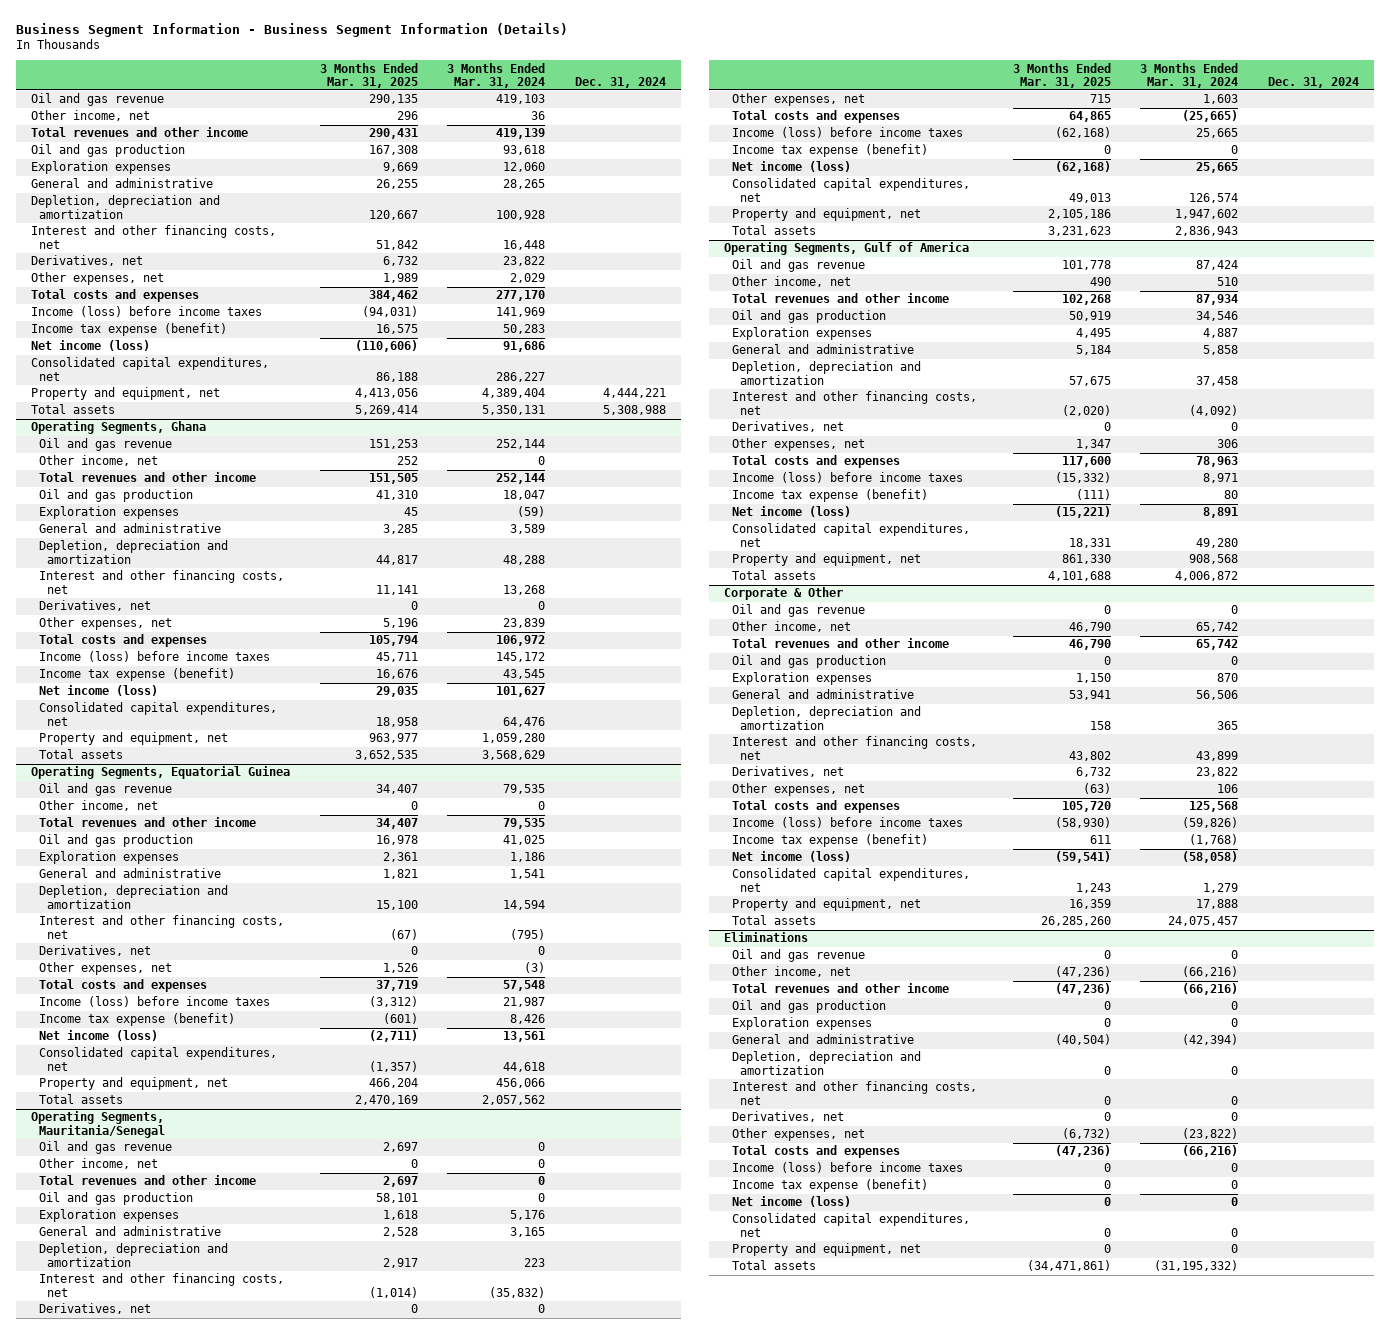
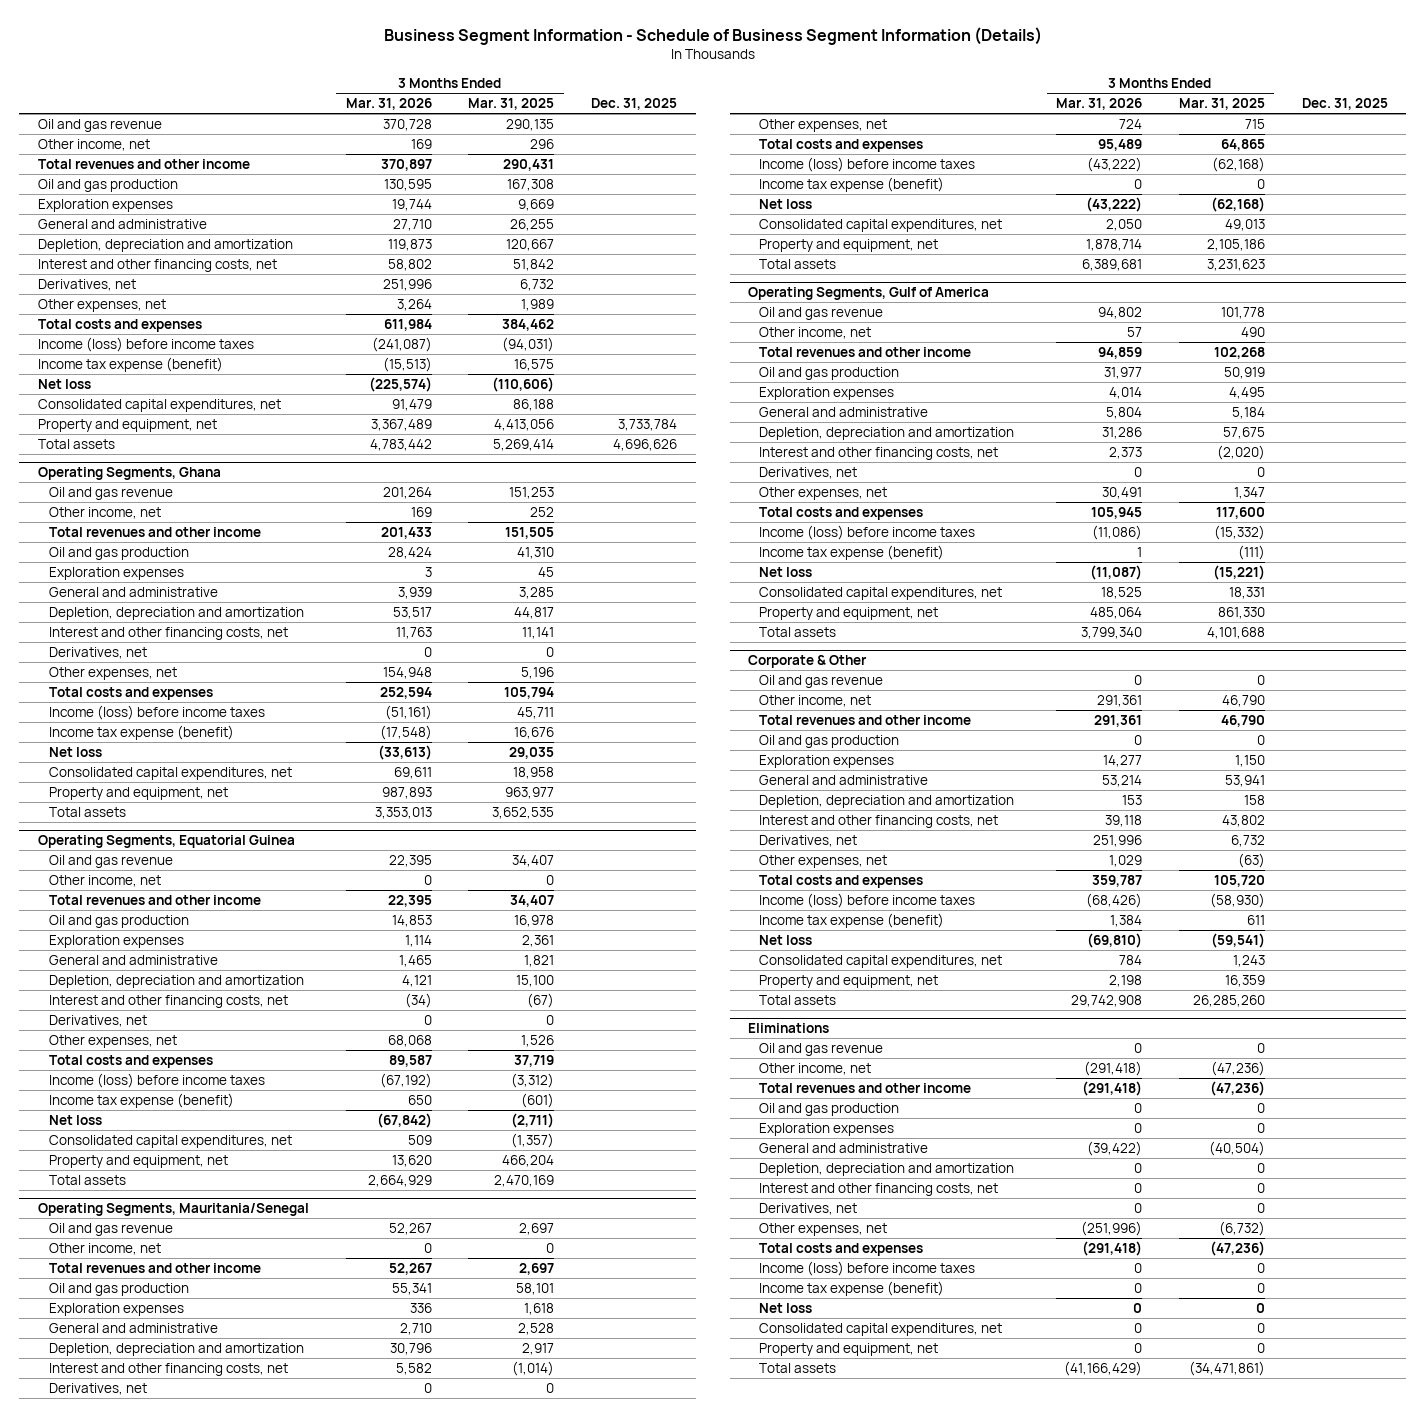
[15,22,568,37] Business Segment Information - Business Segment Information (Details) -> [383,26,1042,45] Business Segment Information - Schedule of Business Segment Information (Details)
[447,62,546,88] 3 Months Ended Mar. 31, 2024 -> none
[574,76,666,88] Dec. 31, 2024 -> none
none -> [345,98,432,111] Mar. 31, 2026
none -> [591,98,678,111] Dec. 31, 2025
[30,340,150,352] Net income (loss) -> [37,379,91,390] Net loss
[38,685,158,697] Net income (loss) -> [48,747,102,758] Net loss
[38,1030,158,1042] Net income (loss) -> [48,1115,102,1126] Net loss
[731,161,851,173] Net income (loss) -> [759,199,813,210] Net loss
[731,506,851,518] Net income (loss) -> [759,567,813,578] Net loss
[731,851,851,863] Net income (loss) -> [759,935,813,946] Net loss
[731,1196,851,1208] Net income (loss) -> [759,1303,813,1314] Net loss

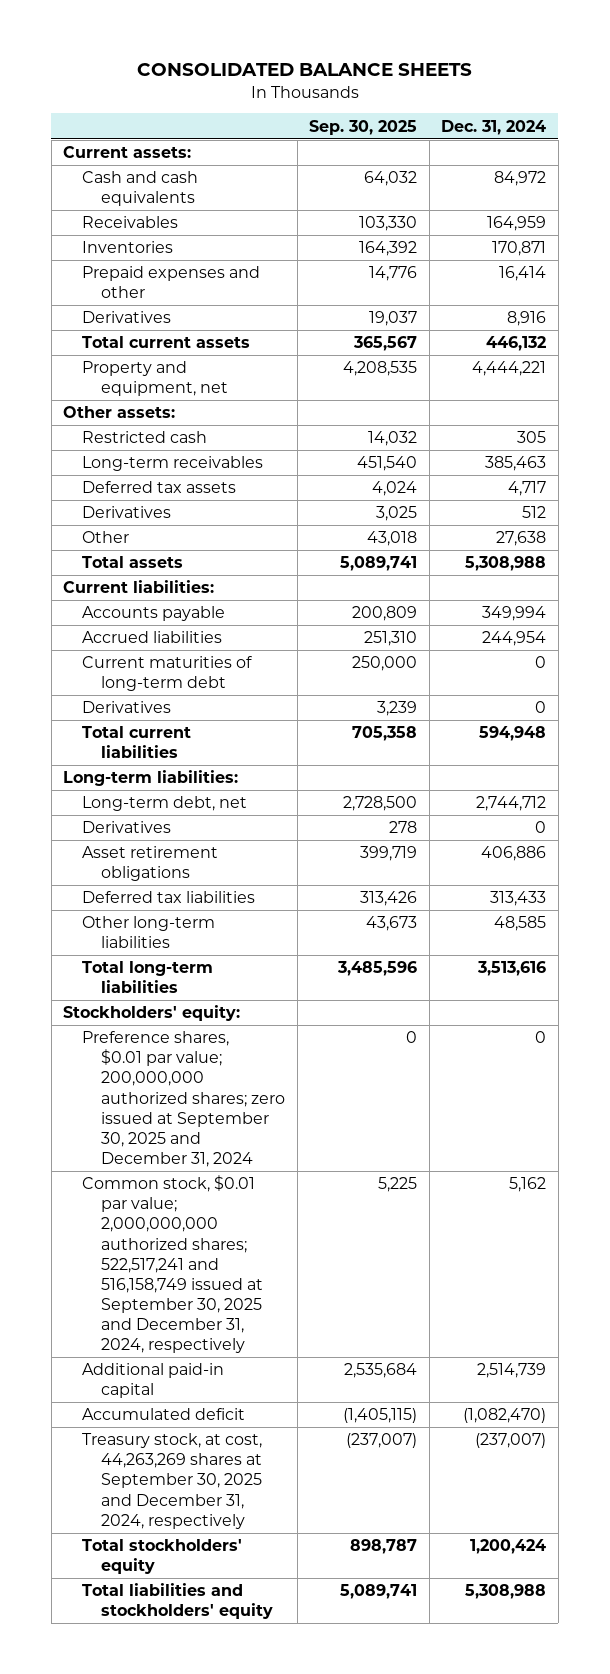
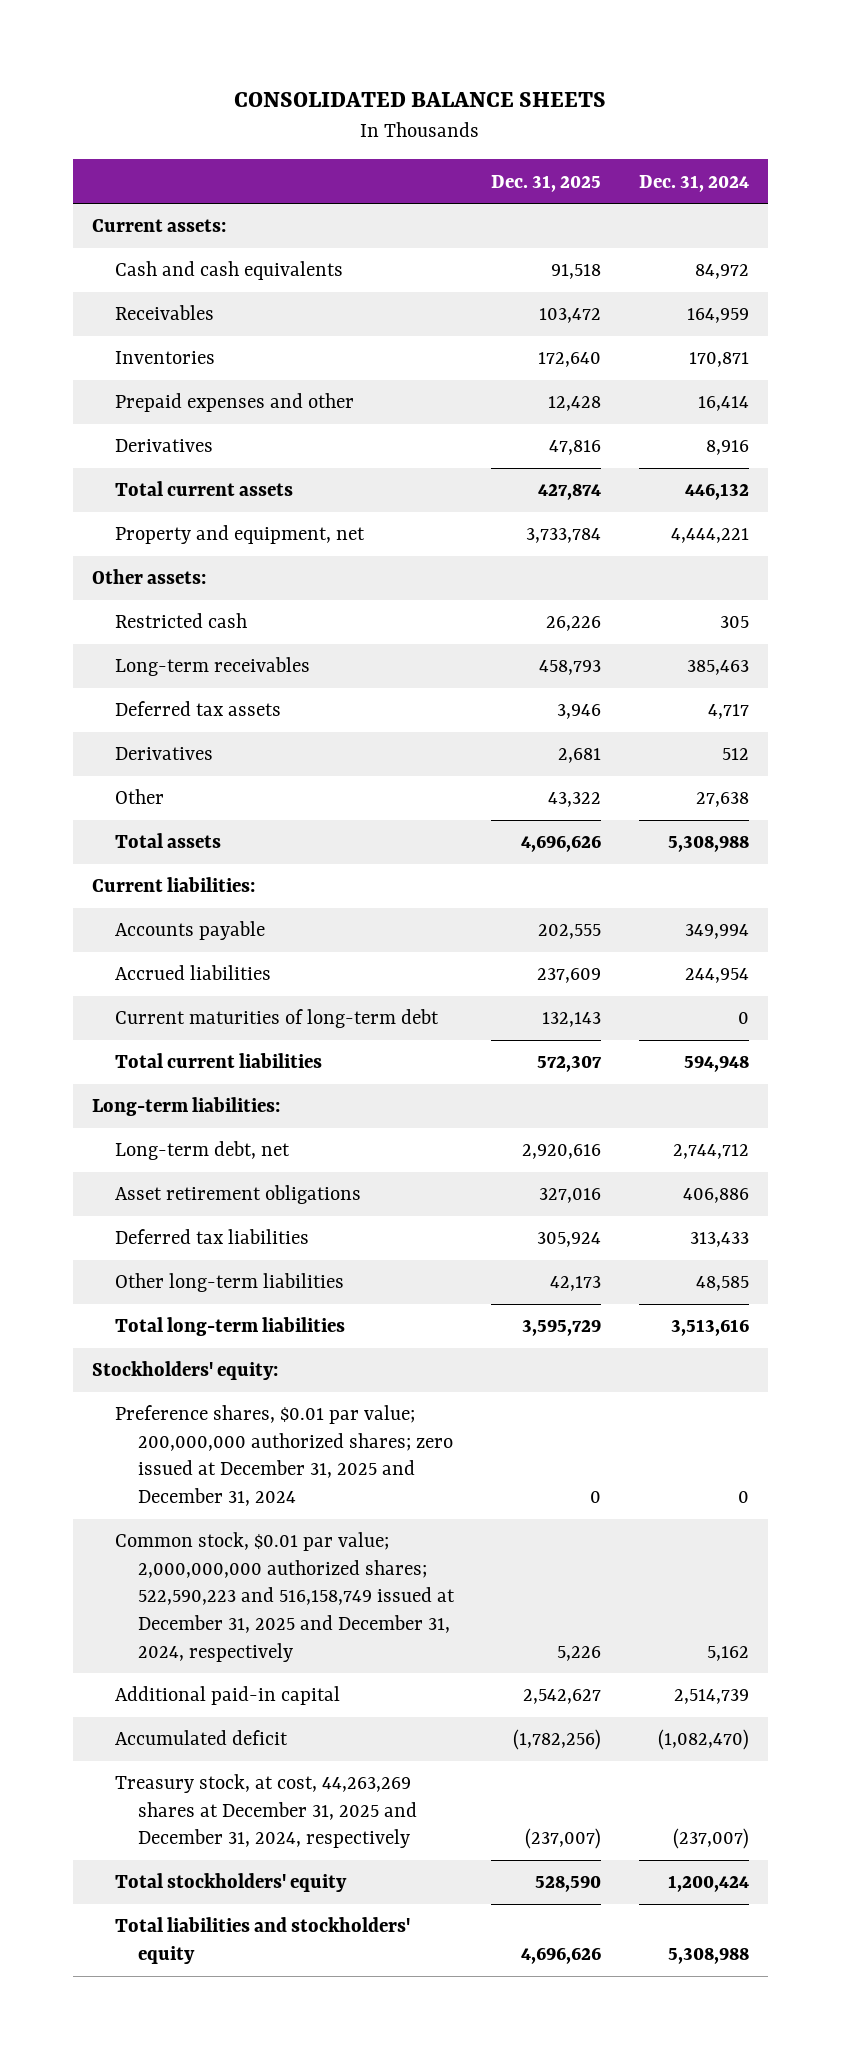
[309,119,418,135] Sep. 30, 2025 -> none
none -> [491,174,602,192] Dec. 31, 2025
[82,701,172,714] Derivatives -> none
[82,821,172,834] Derivatives -> none
[82,1031,286,1167] Preference shares, $0.01 par value; 200,000,000 authorized shares; zero issued at September 30, 2025 and December 31, 2024 -> [114,1405,453,1507] Preference shares, $0.01 par value; 200,000,000 authorized shares; zero issued at December 31, 2025 and December 31, 2024
[82,1175,264,1354] Common stock, $0.01 par value; 2,000,000,000 authorized shares; 522,517,241 and 516,158,749 issued at September 30, 2025 and December 31, 2024, respectively -> [114,1532,455,1662] Common stock, $0.01 par value; 2,000,000,000 authorized shares; 522,590,223 and 516,158,749 issued at December 31, 2025 and December 31, 2024, respectively
[82,1433,263,1529] Treasury stock, at cost, 44,263,269 shares at September 30, 2025 and December 31, 2024, respectively -> [114,1774,417,1849] Treasury stock, at cost, 44,263,269 shares at December 31, 2025 and December 31, 2024, respectively

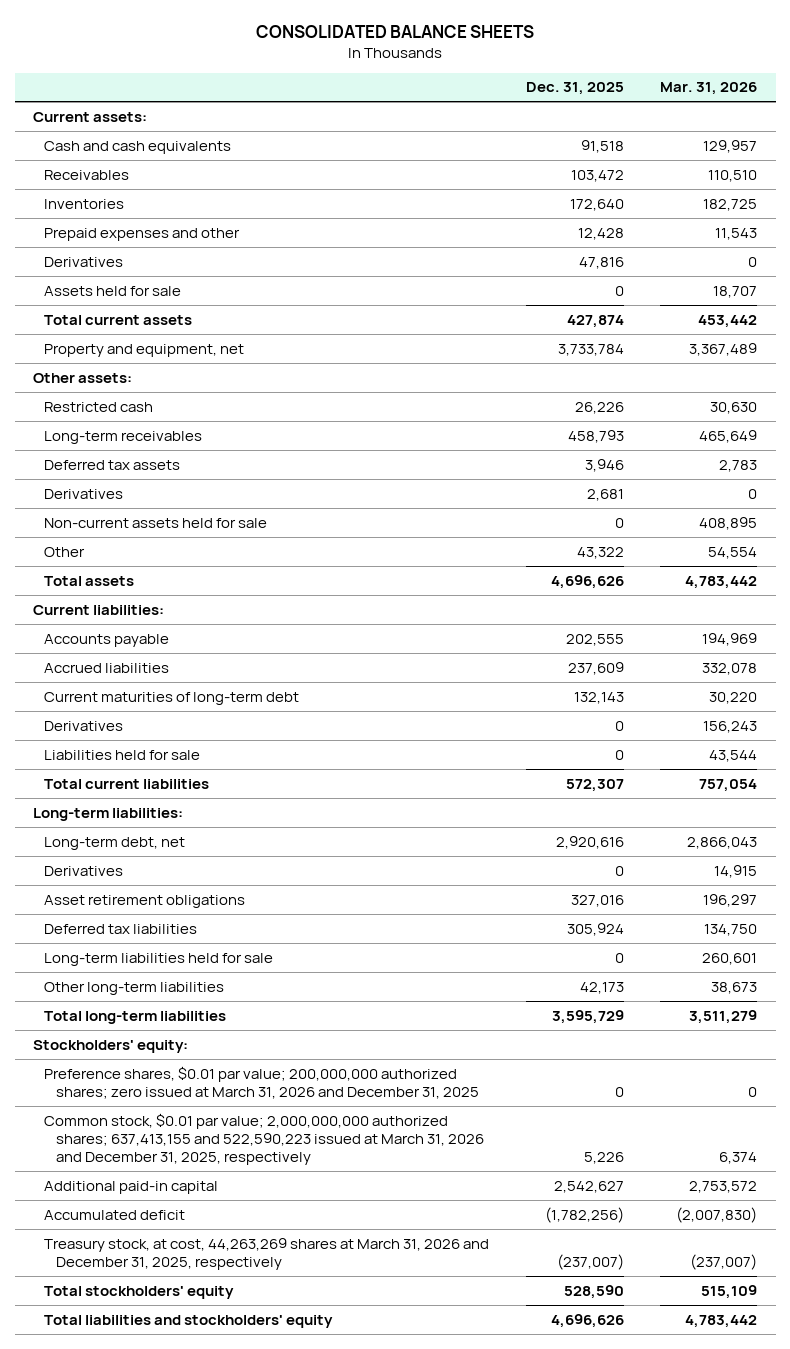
[639,174,750,192] Dec. 31, 2024 -> none
none -> [660,82,758,96] Mar. 31, 2026
none -> [44,285,182,296] Assets held for sale
none -> [44,517,268,528] Non-current assets held for sale
none -> [44,720,124,731] Derivatives
none -> [44,749,201,760] Liabilities held for sale
none -> [44,865,124,876] Derivatives
none -> [44,952,274,966] Long-term liabilities held for sale
[114,1405,453,1507] Preference shares, $0.01 par value; 200,000,000 authorized shares; zero issued at December 31, 2025 and December 31, 2024 -> [44,1065,479,1099] Preference shares, $0.01 par value; 200,000,000 authorized shares; zero issued at March 31, 2026 and December 31, 2025
[114,1532,455,1662] Common stock, $0.01 par value; 2,000,000,000 authorized shares; 522,590,223 and 516,158,749 issued at December 31, 2025 and December 31, 2024, respectively -> [44,1112,484,1165] Common stock, $0.01 par value; 2,000,000,000 authorized shares; 637,413,155 and 522,590,223 issued at March 31, 2026 and December 31, 2025, respectively
[114,1774,417,1849] Treasury stock, at cost, 44,263,269 shares at December 31, 2025 and December 31, 2024, respectively -> [44,1237,490,1270] Treasury stock, at cost, 44,263,269 shares at March 31, 2026 and December 31, 2025, respectively

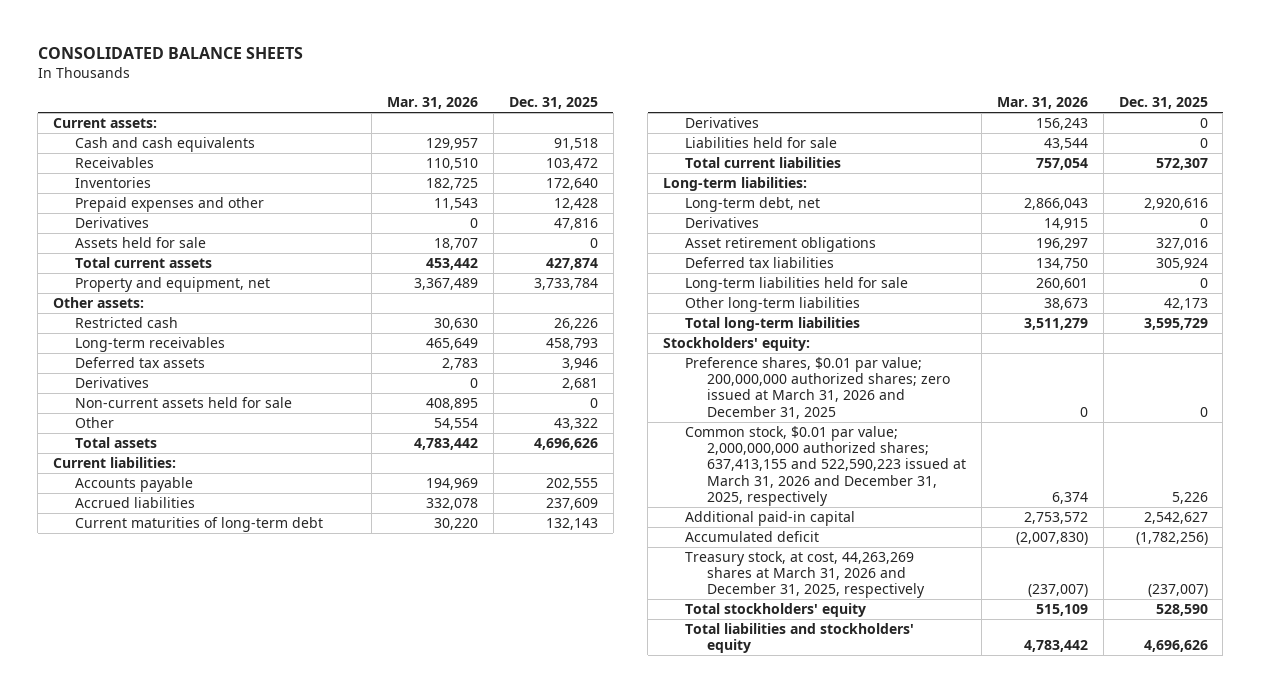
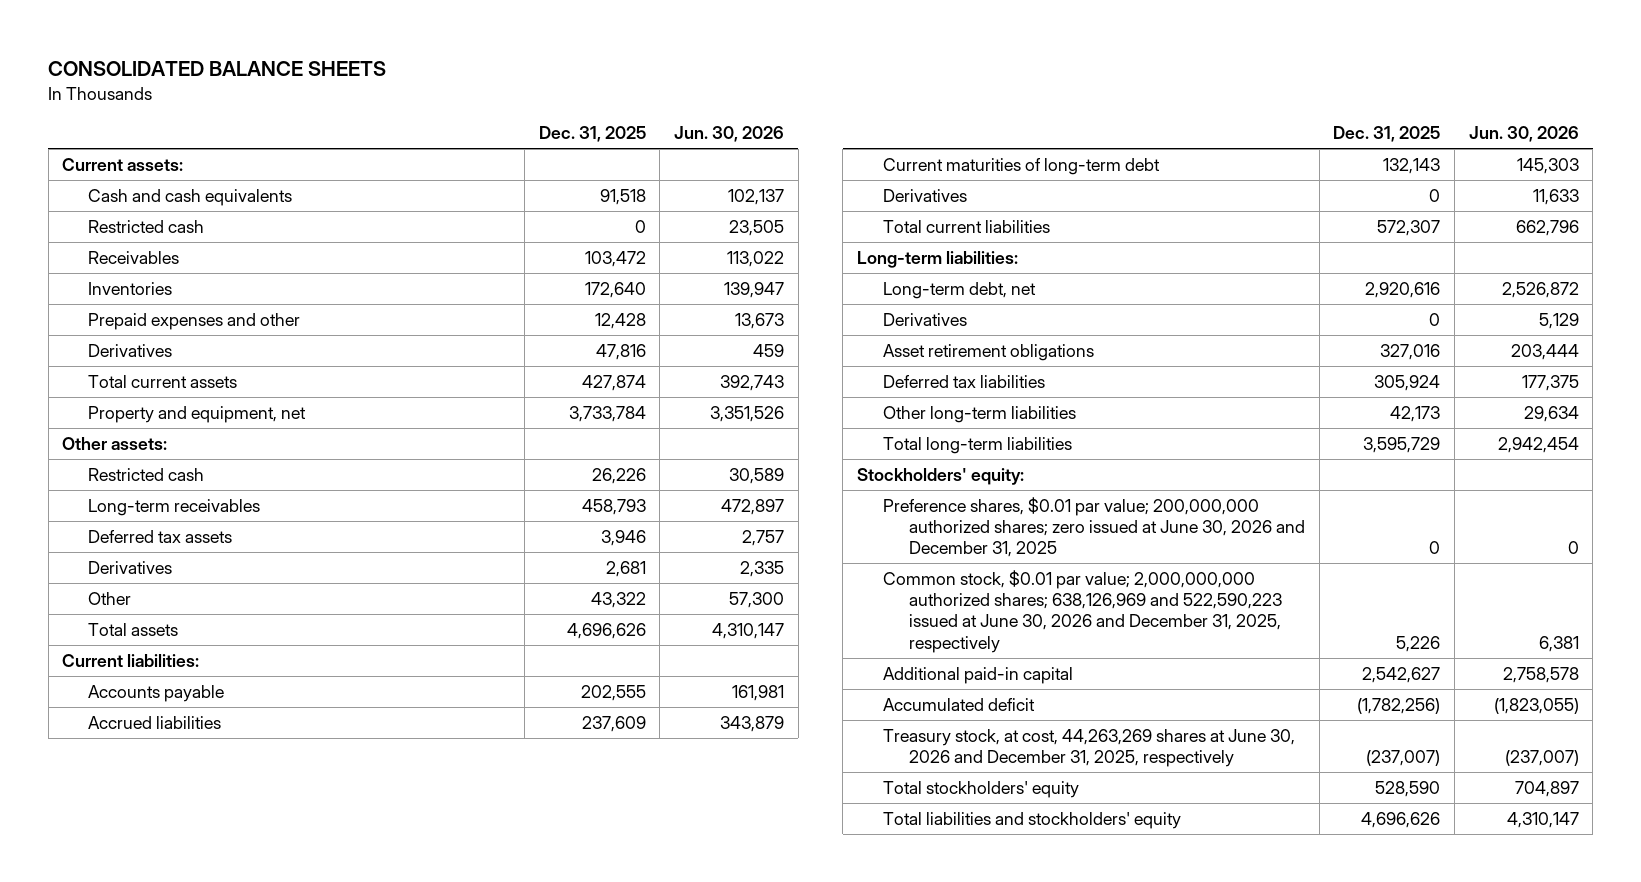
[386,97,478,110] Mar. 31, 2026 -> none
none -> [674,126,785,143] Jun. 30, 2026
none -> [88,219,205,233] Restricted cash
[75,237,207,249] Assets held for sale -> none
[75,397,293,409] Non-current assets held for sale -> none
[685,137,838,149] Liabilities held for sale -> none
[685,277,909,293] Long-term liabilities held for sale -> none
[685,357,950,419] Preference shares, $0.01 par value; 200,000,000 authorized shares; zero issued at March 31, 2026 and December 31, 2025 -> [882,496,1306,558] Preference shares, $0.01 par value; 200,000,000 authorized shares; zero issued at June 30, 2026 and December 31, 2025
[685,426,966,506] Common stock, $0.01 par value; 2,000,000,000 authorized shares; 637,413,155 and 522,590,223 issued at March 31, 2026 and December 31, 2025, respectively -> [882,569,1283,653] Common stock, $0.01 par value; 2,000,000,000 authorized shares; 638,126,969 and 522,590,223 issued at June 30, 2026 and December 31, 2025, respectively
[685,551,925,599] Treasury stock, at cost, 44,263,269 shares at March 31, 2026 and December 31, 2025, respectively -> [882,728,1295,768] Treasury stock, at cost, 44,263,269 shares at June 30, 2026 and December 31, 2025, respectively

